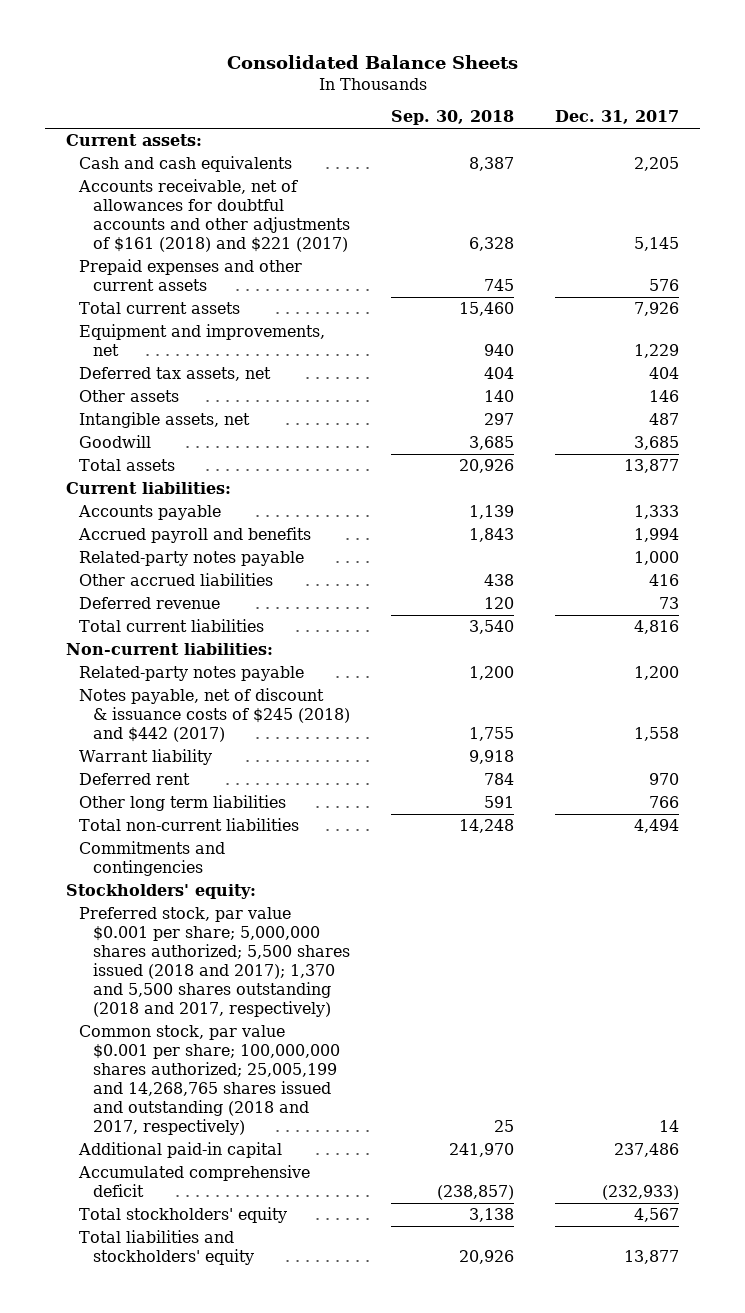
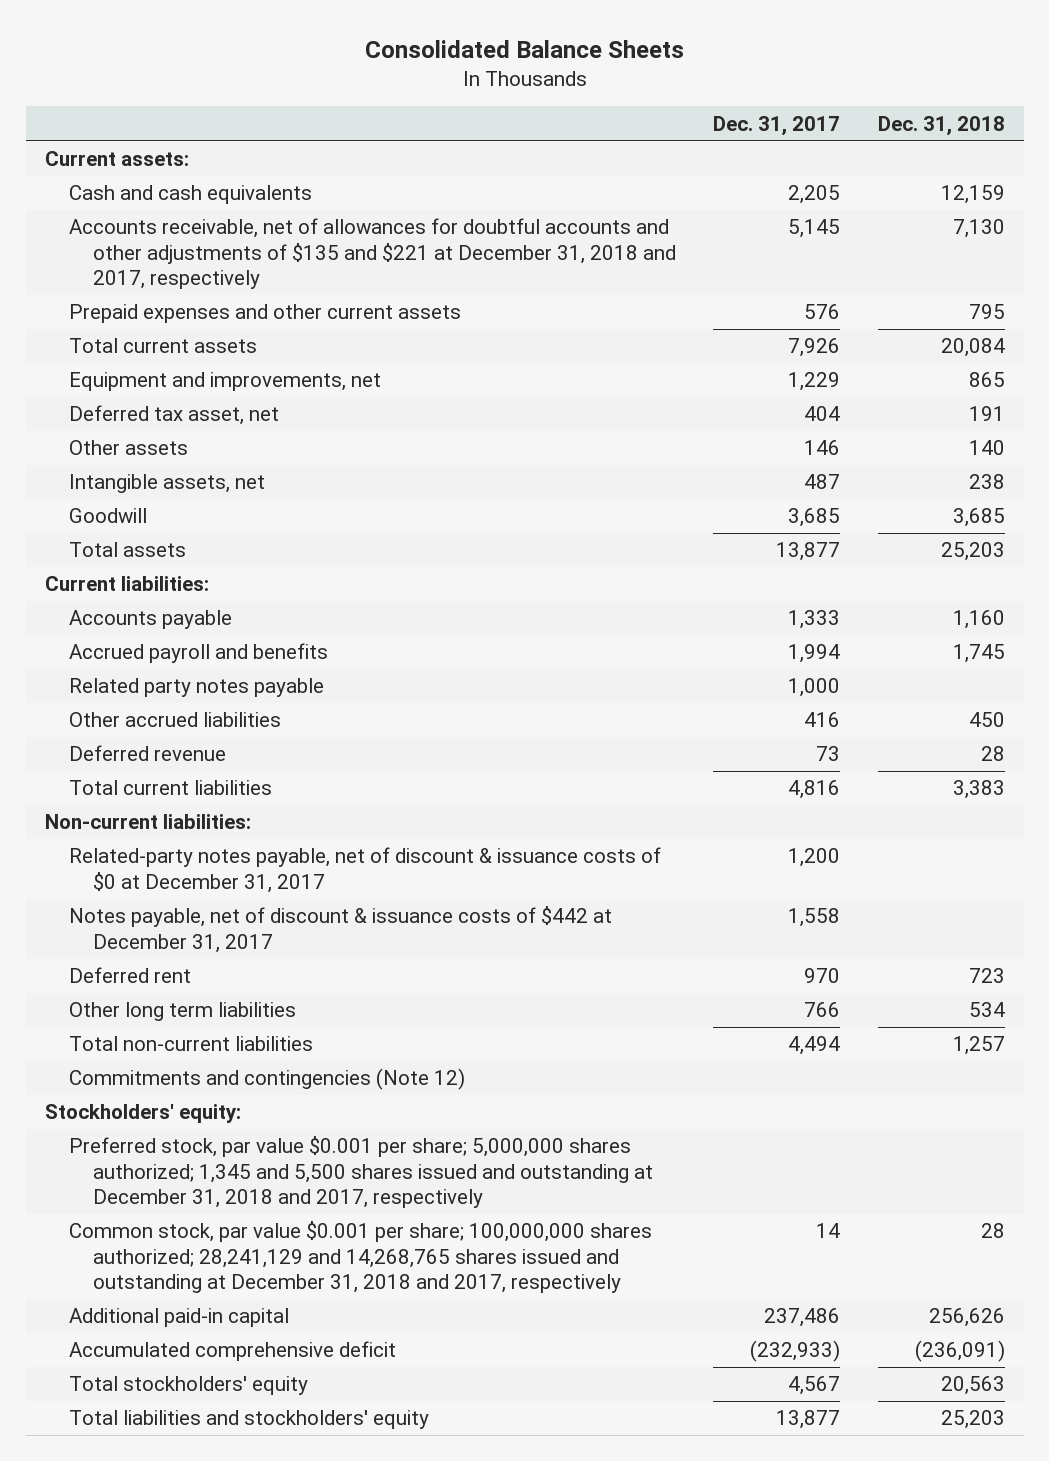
[391,110,515,126] Sep. 30, 2018 -> none
none -> [877,115,1005,136] Dec. 31, 2018
[78,179,350,252] Accounts receivable, net of allowances for doubtful accounts and other adjustments of $161 (2018) and $221 (2017) -> [68,218,676,290] Accounts receivable, net of allowances for doubtful accounts and other adjustments of $135 and $221 at December 31, 2018 and 2017, respectively
[79,367,272,382] Deferred tax assets, net -> [68,405,279,426] Deferred tax asset, net
[79,551,305,567] Related-party notes payable -> [68,678,324,698] Related party notes payable
[79,749,213,766] Warrant liability -> none
[79,666,305,682] Related-party notes payable -> [68,847,661,893] Related-party notes payable, net of discount & issuance costs of $0 at December 31, 2017
[79,688,350,743] Notes payable, net of discount & issuance costs of $245 (2018) and $442 (2017) -> [68,906,612,953] Notes payable, net of discount & issuance costs of $442 at December 31, 2017
[79,841,226,877] Commitments and contingencies -> [68,1068,465,1091] Commitments and contingencies (Note 12)
[79,907,350,1017] Preferred stock, par value $0.001 per share; 5,000,000 shares authorized; 5,500 shares issued (2018 and 2017); 1,370 and 5,500 shares outstanding (2018 and 2017, respectively) -> [68,1136,653,1209] Preferred stock, par value $0.001 per share; 5,000,000 shares authorized; 1,345 and 5,500 shares issued and outstanding at December 31, 2018 and 2017, respectively
[79,1025,340,1135] Common stock, par value $0.001 per share; 100,000,000 shares authorized; 25,005,199 and 14,268,765 shares issued and outstanding (2018 and 2017, respectively) -> [68,1221,652,1294] Common stock, par value $0.001 per share; 100,000,000 shares authorized; 28,241,129 and 14,268,765 shares issued and outstanding at December 31, 2018 and 2017, respectively

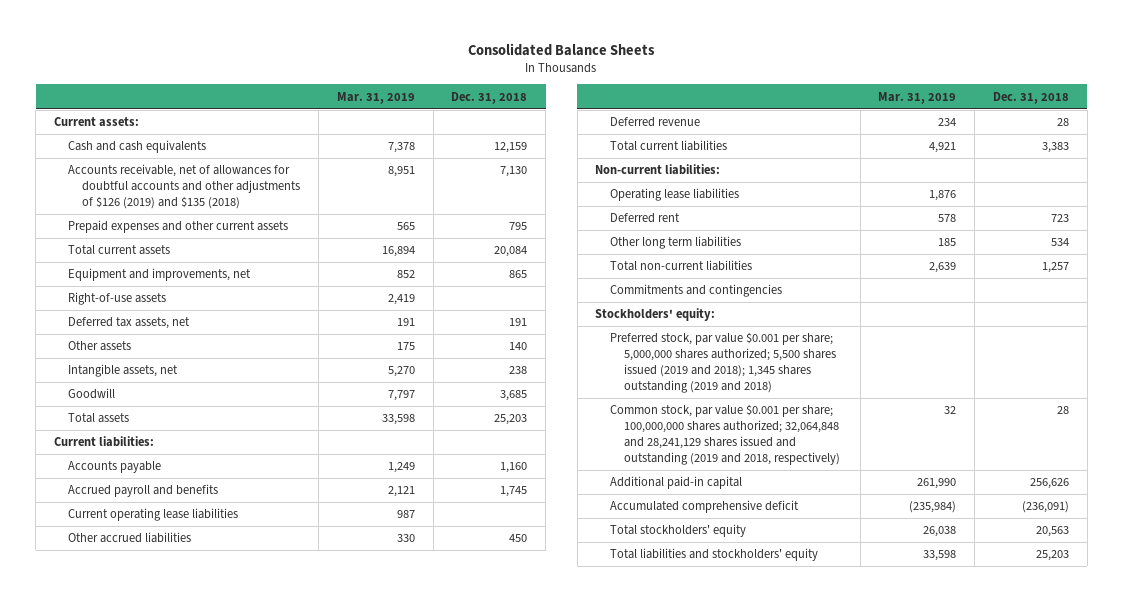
[713,115,841,136] Dec. 31, 2017 -> none
none -> [336,91,415,104] Mar. 31, 2019
[68,218,676,290] Accounts receivable, net of allowances for doubtful accounts and other adjustments of $135 and $221 at December 31, 2018 and 2017, respectively -> [67,164,301,210] Accounts receivable, net of allowances for doubtful accounts and other adjustments of $126 (2019) and $135 (2018)
none -> [67,292,166,306] Right-of-use assets
[68,405,279,426] Deferred tax asset, net -> [67,317,190,330] Deferred tax assets, net
[68,678,324,698] Related party notes payable -> none
none -> [67,508,238,522] Current operating lease liabilities
[68,847,661,893] Related-party notes payable, net of discount & issuance costs of $0 at December 31, 2017 -> none
[68,906,612,953] Notes payable, net of discount & issuance costs of $442 at December 31, 2017 -> none
none -> [609,188,739,202] Operating lease liabilities
[68,1068,465,1091] Commitments and contingencies (Note 12) -> [609,284,782,298] Commitments and contingencies
[68,1136,653,1209] Preferred stock, par value $0.001 per share; 5,000,000 shares authorized; 1,345 and 5,500 shares issued and outstanding at December 31, 2018 and 2017, respectively -> [609,332,836,394] Preferred stock, par value $0.001 per share; 5,000,000 shares authorized; 5,500 shares issued (2019 and 2018); 1,345 shares outstanding (2019 and 2018)
[68,1221,652,1294] Common stock, par value $0.001 per share; 100,000,000 shares authorized; 28,241,129 and 14,268,765 shares issued and outstanding at December 31, 2018 and 2017, respectively -> [609,404,840,466] Common stock, par value $0.001 per share; 100,000,000 shares authorized; 32,064,848 and 28,241,129 shares issued and outstanding (2019 and 2018, respectively)

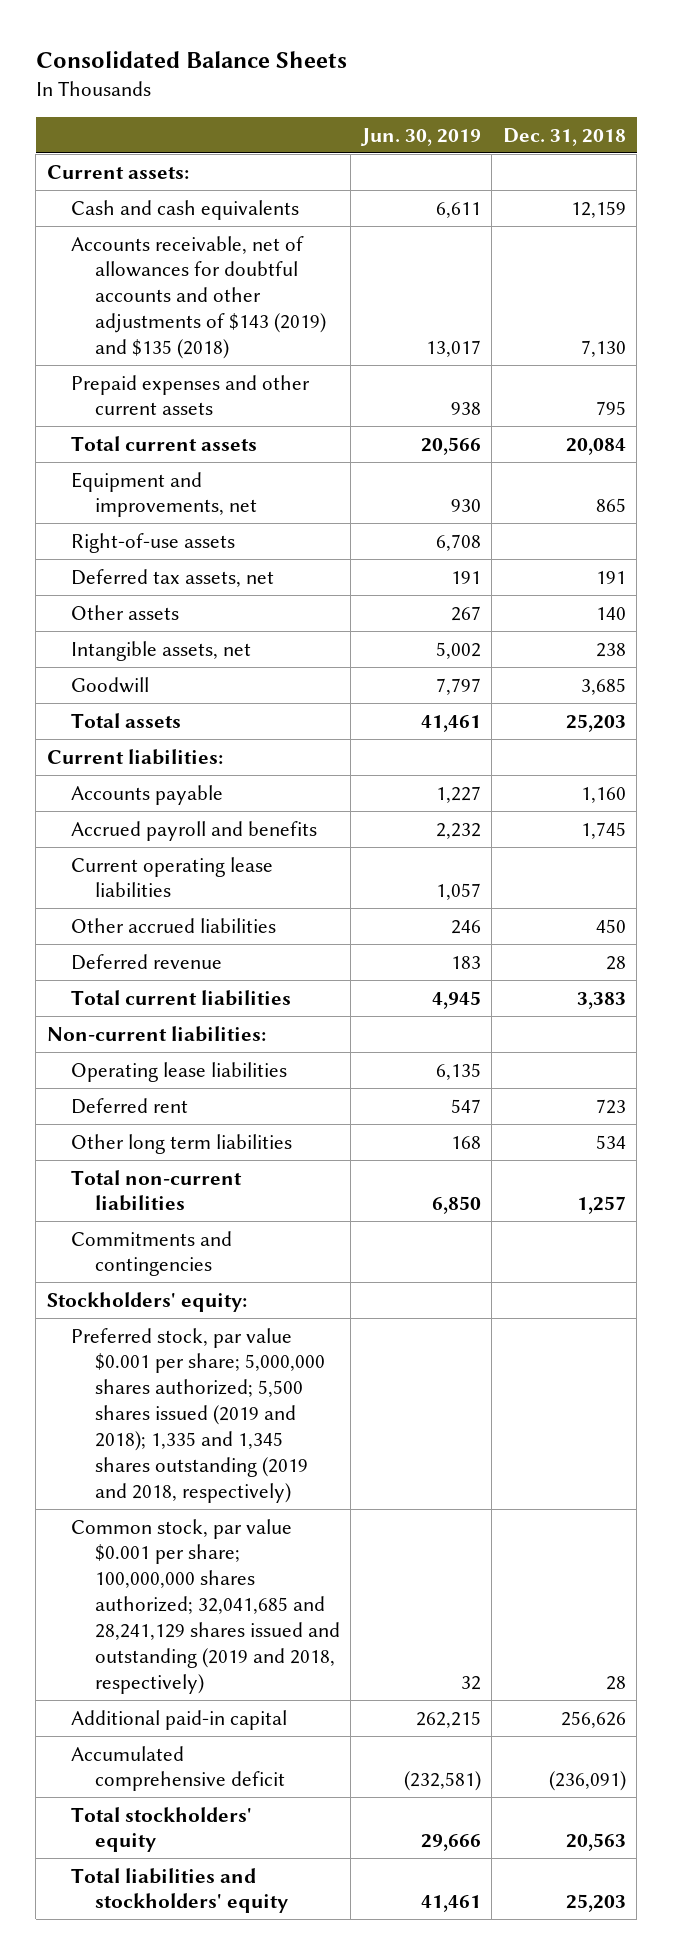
[336,91,415,104] Mar. 31, 2019 -> none
none -> [359,127,481,146] Jun. 30, 2019
[67,164,301,210] Accounts receivable, net of allowances for doubtful accounts and other adjustments of $126 (2019) and $135 (2018) -> [70,235,327,360] Accounts receivable, net of allowances for doubtful accounts and other adjustments of $143 (2019) and $135 (2018)
[609,332,836,394] Preferred stock, par value $0.001 per share; 5,000,000 shares authorized; 5,500 shares issued (2019 and 2018); 1,345 shares outstanding (2019 and 2018) -> [70,1327,326,1503] Preferred stock, par value $0.001 per share; 5,000,000 shares authorized; 5,500 shares issued (2019 and 2018); 1,335 and 1,345 shares outstanding (2019 and 2018, respectively)
[609,404,840,466] Common stock, par value $0.001 per share; 100,000,000 shares authorized; 32,064,848 and 28,241,129 shares issued and outstanding (2019 and 2018, respectively) -> [70,1518,341,1694] Common stock, par value $0.001 per share; 100,000,000 shares authorized; 32,041,685 and 28,241,129 shares issued and outstanding (2019 and 2018, respectively)

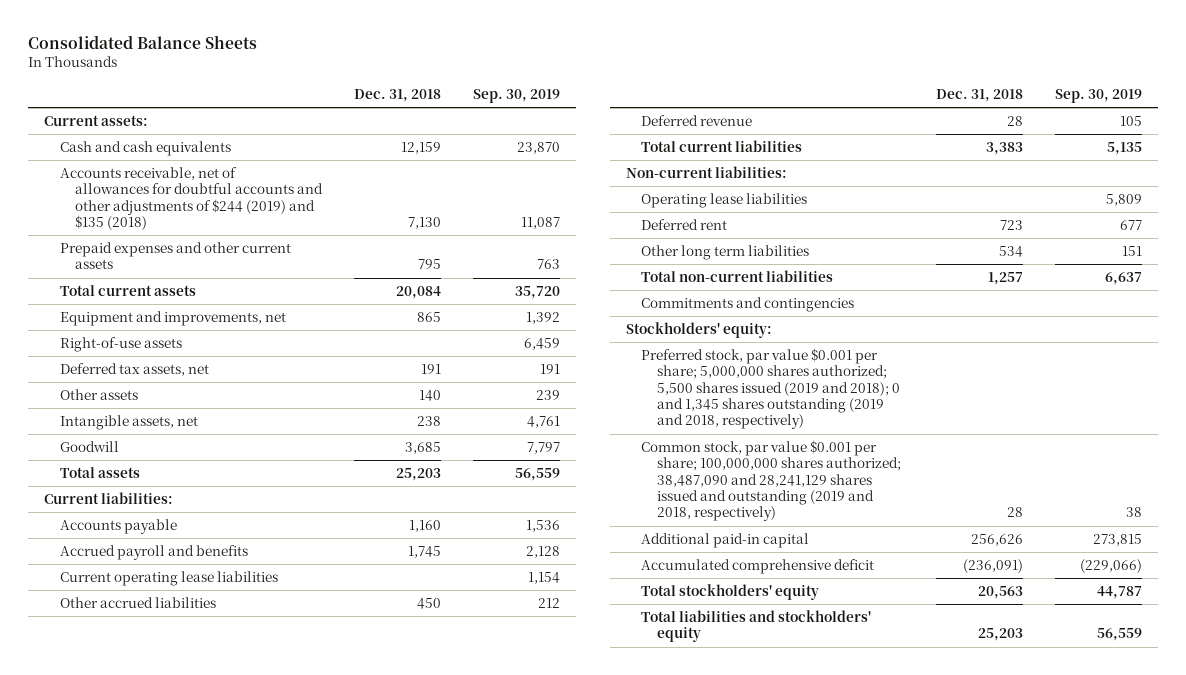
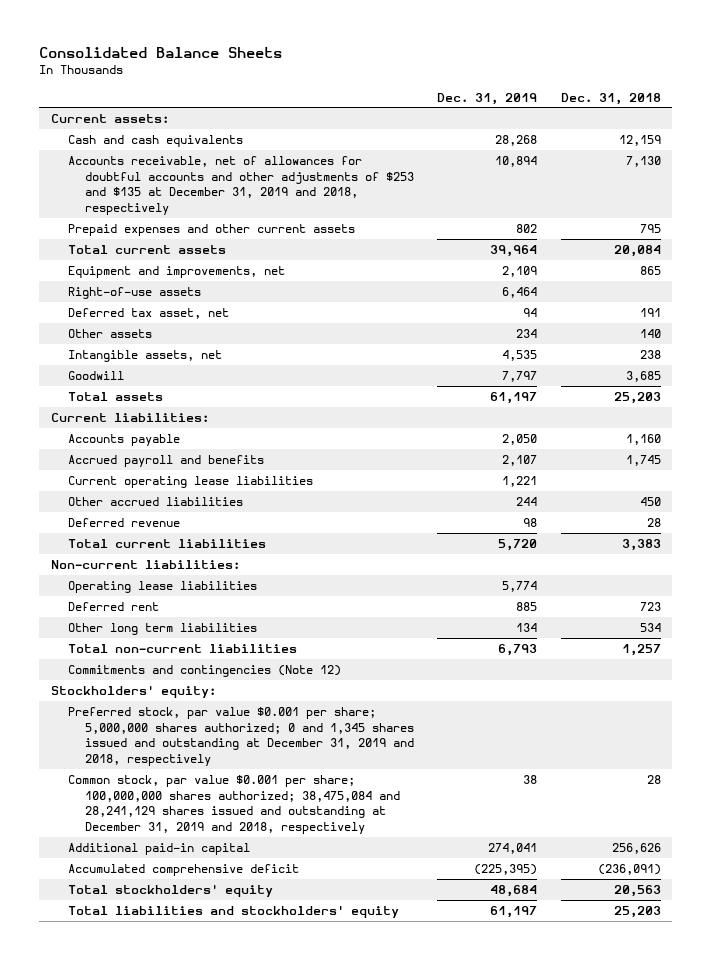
[473,88,561,103] Sep. 30, 2019 -> none
none -> [437,92,538,105] Dec. 31, 2019
[59,167,324,231] Accounts receivable, net of allowances for doubtful accounts and other adjustments of $244 (2019) and $135 (2018) -> [67,156,415,215] Accounts receivable, net of allowances for doubtful accounts and other adjustments of $253 and $135 at December 31, 2019 and 2018, respectively
[59,363,209,377] Deferred tax assets, net -> [67,308,229,320] Deferred tax asset, net
[641,297,855,313] Commitments and contingencies -> [67,665,341,678] Commitments and contingencies (Note 12)
[641,348,900,430] Preferred stock, par value $0.001 per share; 5,000,000 shares authorized; 5,500 shares issued (2019 and 2018); 0 and 1,345 shares outstanding (2019 and 2018, respectively) -> [67,707,415,766] Preferred stock, par value $0.001 per share; 5,000,000 shares authorized; 0 and 1,345 shares issued and outstanding at December 31, 2019 and 2018, respectively
[641,440,901,522] Common stock, par value $0.001 per share; 100,000,000 shares authorized; 38,487,090 and 28,241,129 shares issued and outstanding (2019 and 2018, respectively) -> [67,775,401,834] Common stock, par value $0.001 per share; 100,000,000 shares authorized; 38,475,084 and 28,241,129 shares issued and outstanding at December 31, 2019 and 2018, respectively

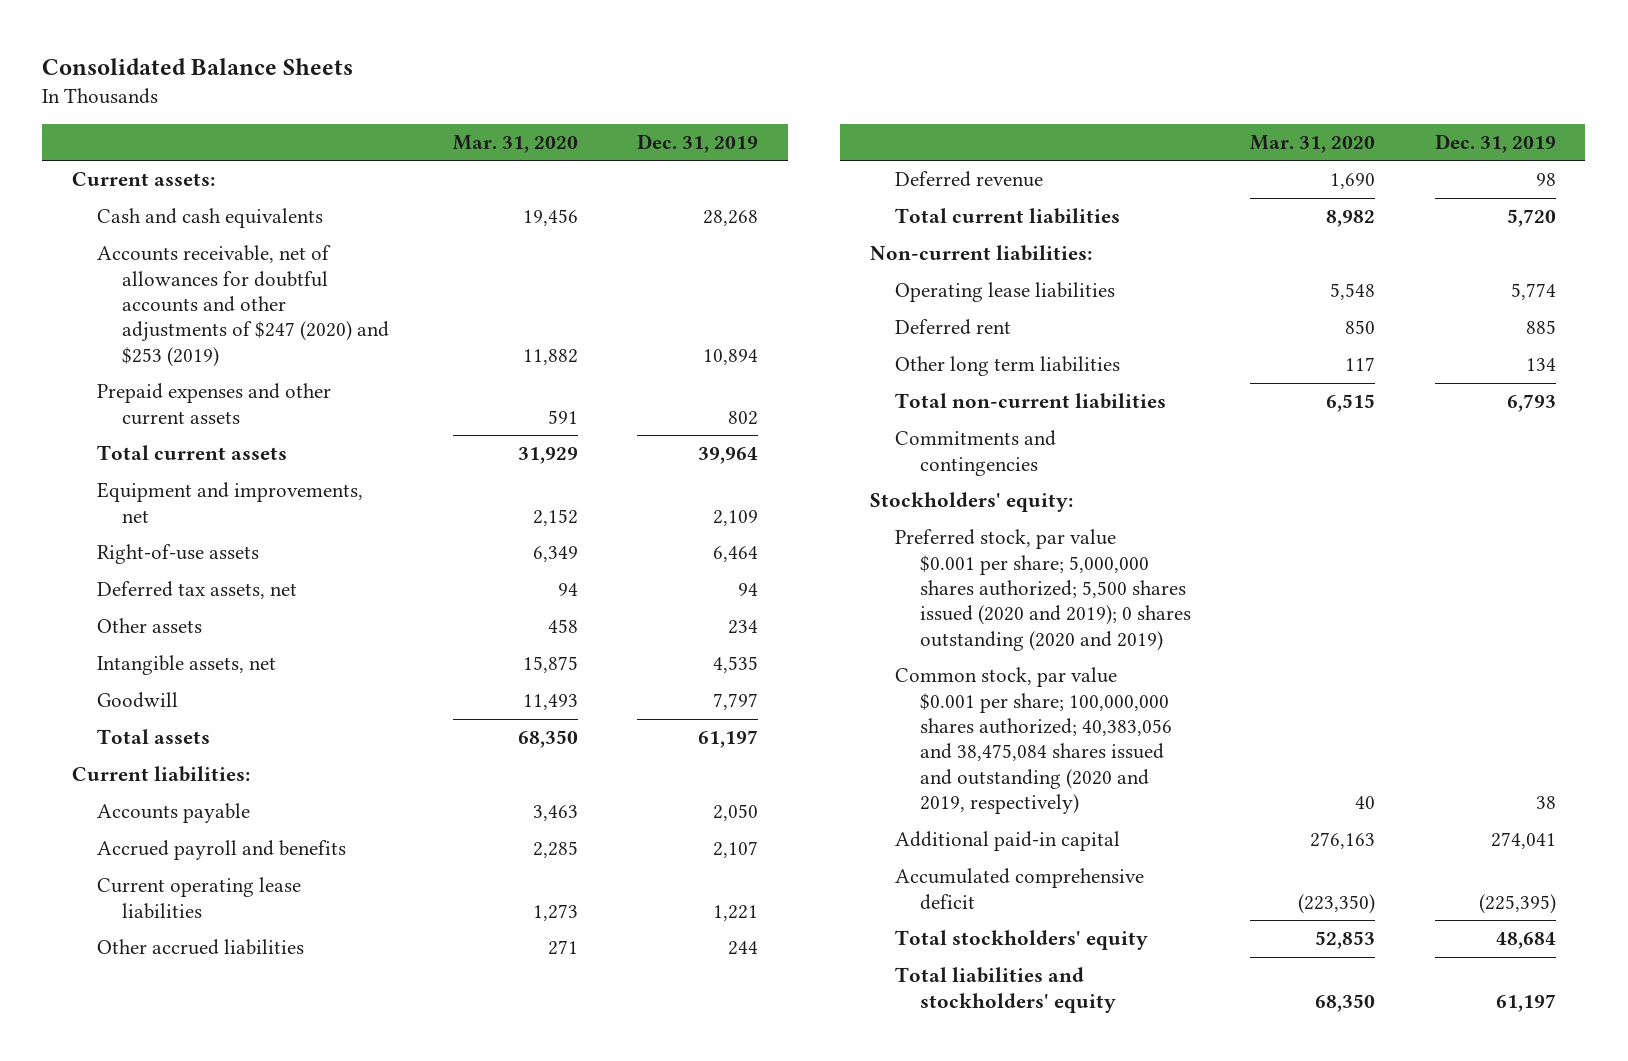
[560,92,661,105] Dec. 31, 2018 -> none
none -> [452,134,578,153] Mar. 31, 2020
[67,156,415,215] Accounts receivable, net of allowances for doubtful accounts and other adjustments of $253 and $135 at December 31, 2019 and 2018, respectively -> [97,245,390,367] Accounts receivable, net of allowances for doubtful accounts and other adjustments of $247 (2020) and $253 (2019)
[67,308,229,320] Deferred tax asset, net -> [97,581,298,600] Deferred tax assets, net
[67,665,341,678] Commitments and contingencies (Note 12) -> [894,430,1056,476] Commitments and contingencies
[67,707,415,766] Preferred stock, par value $0.001 per share; 5,000,000 shares authorized; 0 and 1,345 shares issued and outstanding at December 31, 2019 and 2018, respectively -> [894,529,1192,651] Preferred stock, par value $0.001 per share; 5,000,000 shares authorized; 5,500 shares issued (2020 and 2019); 0 shares outstanding (2020 and 2019)
[67,775,401,834] Common stock, par value $0.001 per share; 100,000,000 shares authorized; 38,475,084 and 28,241,129 shares issued and outstanding at December 31, 2019 and 2018, respectively -> [894,667,1173,815] Common stock, par value $0.001 per share; 100,000,000 shares authorized; 40,383,056 and 38,475,084 shares issued and outstanding (2020 and 2019, respectively)

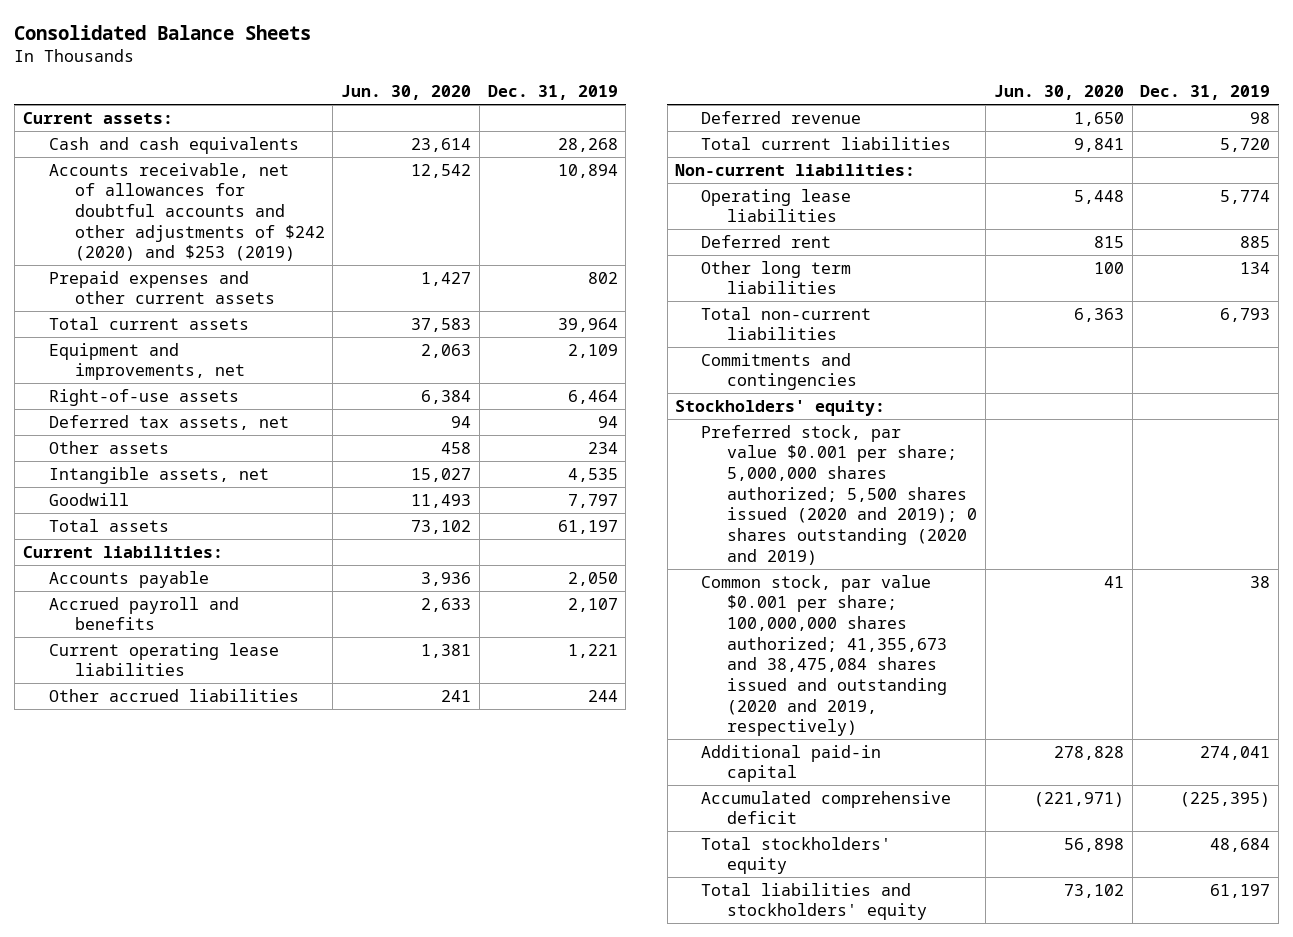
[452,134,578,153] Mar. 31, 2020 -> none
none -> [341,85,472,101] Jun. 30, 2020
[97,245,390,367] Accounts receivable, net of allowances for doubtful accounts and other adjustments of $247 (2020) and $253 (2019) -> [48,162,325,262] Accounts receivable, net of allowances for doubtful accounts and other adjustments of $242 (2020) and $253 (2019)
[894,667,1173,815] Common stock, par value $0.001 per share; 100,000,000 shares authorized; 40,383,056 and 38,475,084 shares issued and outstanding (2020 and 2019, respectively) -> [701,574,948,737] Common stock, par value $0.001 per share; 100,000,000 shares authorized; 41,355,673 and 38,475,084 shares issued and outstanding (2020 and 2019, respectively)

